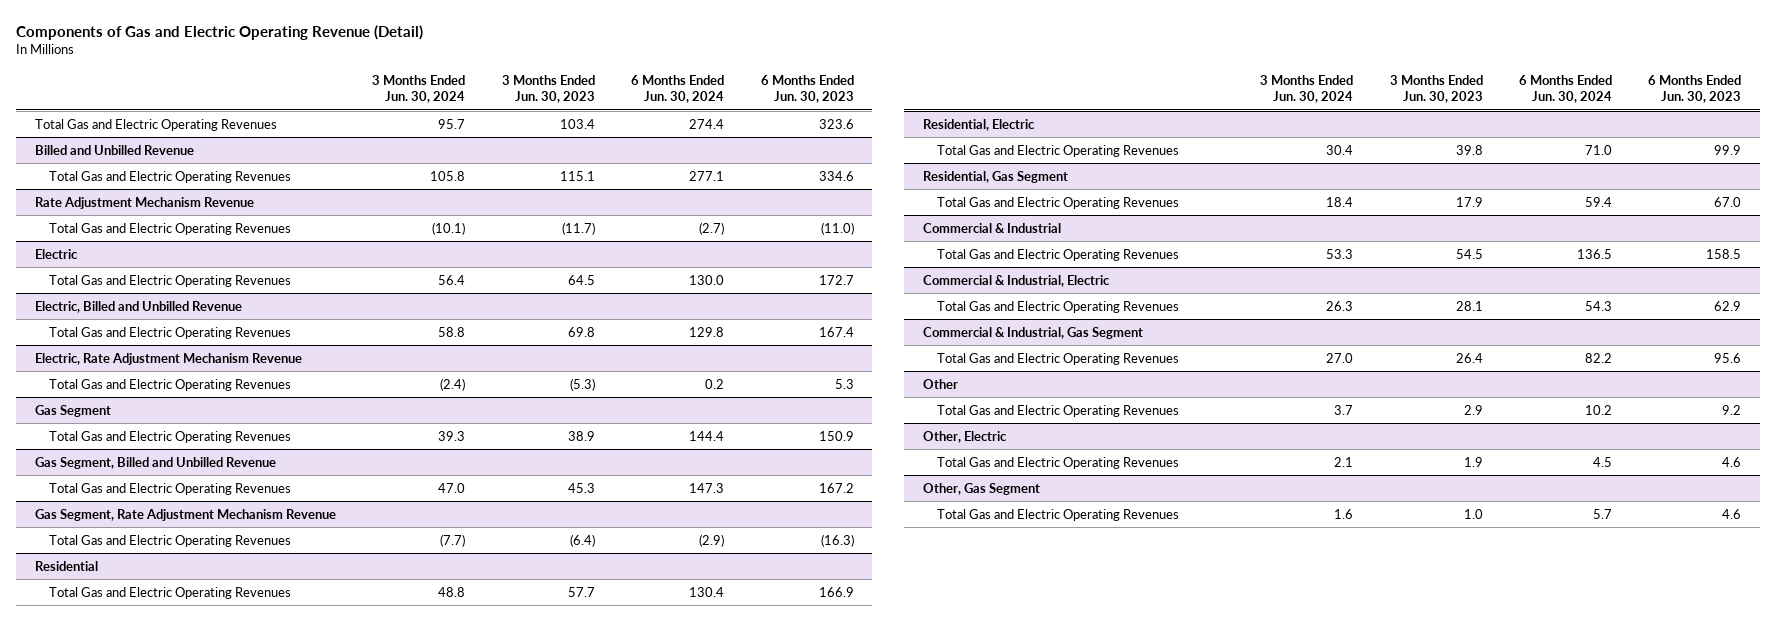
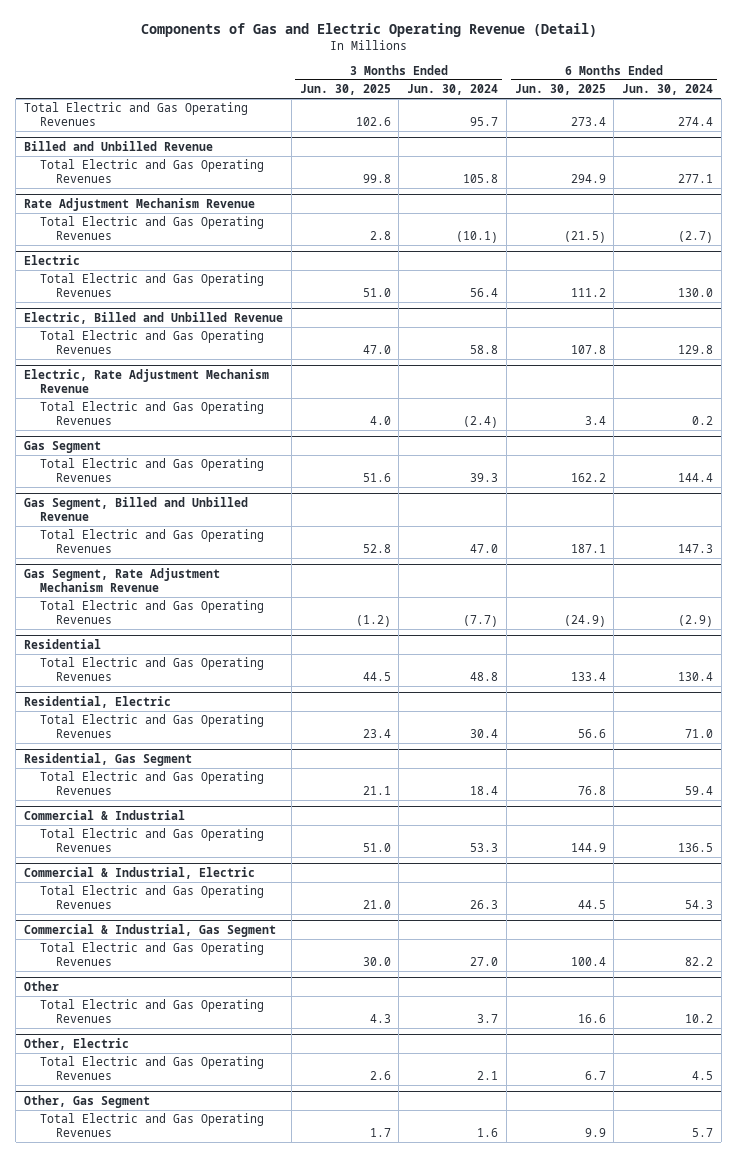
[501,75,595,104] 3 Months Ended Jun. 30, 2023 -> none
[760,75,854,104] 6 Months Ended Jun. 30, 2023 -> none
none -> [299,84,391,96] Jun. 30, 2025
none -> [514,84,606,96] Jun. 30, 2025
[34,118,277,131] Total Gas and Electric Operating Revenues -> [24,102,249,126] Total Electric and Gas Operating Revenues
[48,170,291,183] Total Gas and Electric Operating Revenues -> [40,159,265,183] Total Electric and Gas Operating Revenues
[48,222,291,235] Total Gas and Electric Operating Revenues -> [40,216,265,240] Total Electric and Gas Operating Revenues
[48,274,291,287] Total Gas and Electric Operating Revenues -> [40,273,265,297] Total Electric and Gas Operating Revenues
[48,326,291,339] Total Gas and Electric Operating Revenues -> [40,330,265,354] Total Electric and Gas Operating Revenues
[48,378,291,391] Total Gas and Electric Operating Revenues -> [40,401,265,425] Total Electric and Gas Operating Revenues
[48,430,291,443] Total Gas and Electric Operating Revenues -> [40,458,265,482] Total Electric and Gas Operating Revenues
[48,482,291,495] Total Gas and Electric Operating Revenues -> [40,529,265,553] Total Electric and Gas Operating Revenues
[48,534,291,547] Total Gas and Electric Operating Revenues -> [40,600,265,624] Total Electric and Gas Operating Revenues
[48,586,291,599] Total Gas and Electric Operating Revenues -> [40,657,265,681] Total Electric and Gas Operating Revenues
[936,144,1179,157] Total Gas and Electric Operating Revenues -> [40,714,265,738] Total Electric and Gas Operating Revenues
[936,196,1179,209] Total Gas and Electric Operating Revenues -> [40,771,265,795] Total Electric and Gas Operating Revenues
[936,248,1179,261] Total Gas and Electric Operating Revenues -> [40,828,265,852] Total Electric and Gas Operating Revenues
[936,300,1179,313] Total Gas and Electric Operating Revenues -> [40,885,265,909] Total Electric and Gas Operating Revenues
[936,352,1179,365] Total Gas and Electric Operating Revenues -> [40,942,265,966] Total Electric and Gas Operating Revenues
[936,404,1179,417] Total Gas and Electric Operating Revenues -> [40,999,265,1023] Total Electric and Gas Operating Revenues
[936,456,1179,469] Total Gas and Electric Operating Revenues -> [40,1056,265,1080] Total Electric and Gas Operating Revenues
[936,508,1179,521] Total Gas and Electric Operating Revenues -> [40,1113,265,1137] Total Electric and Gas Operating Revenues

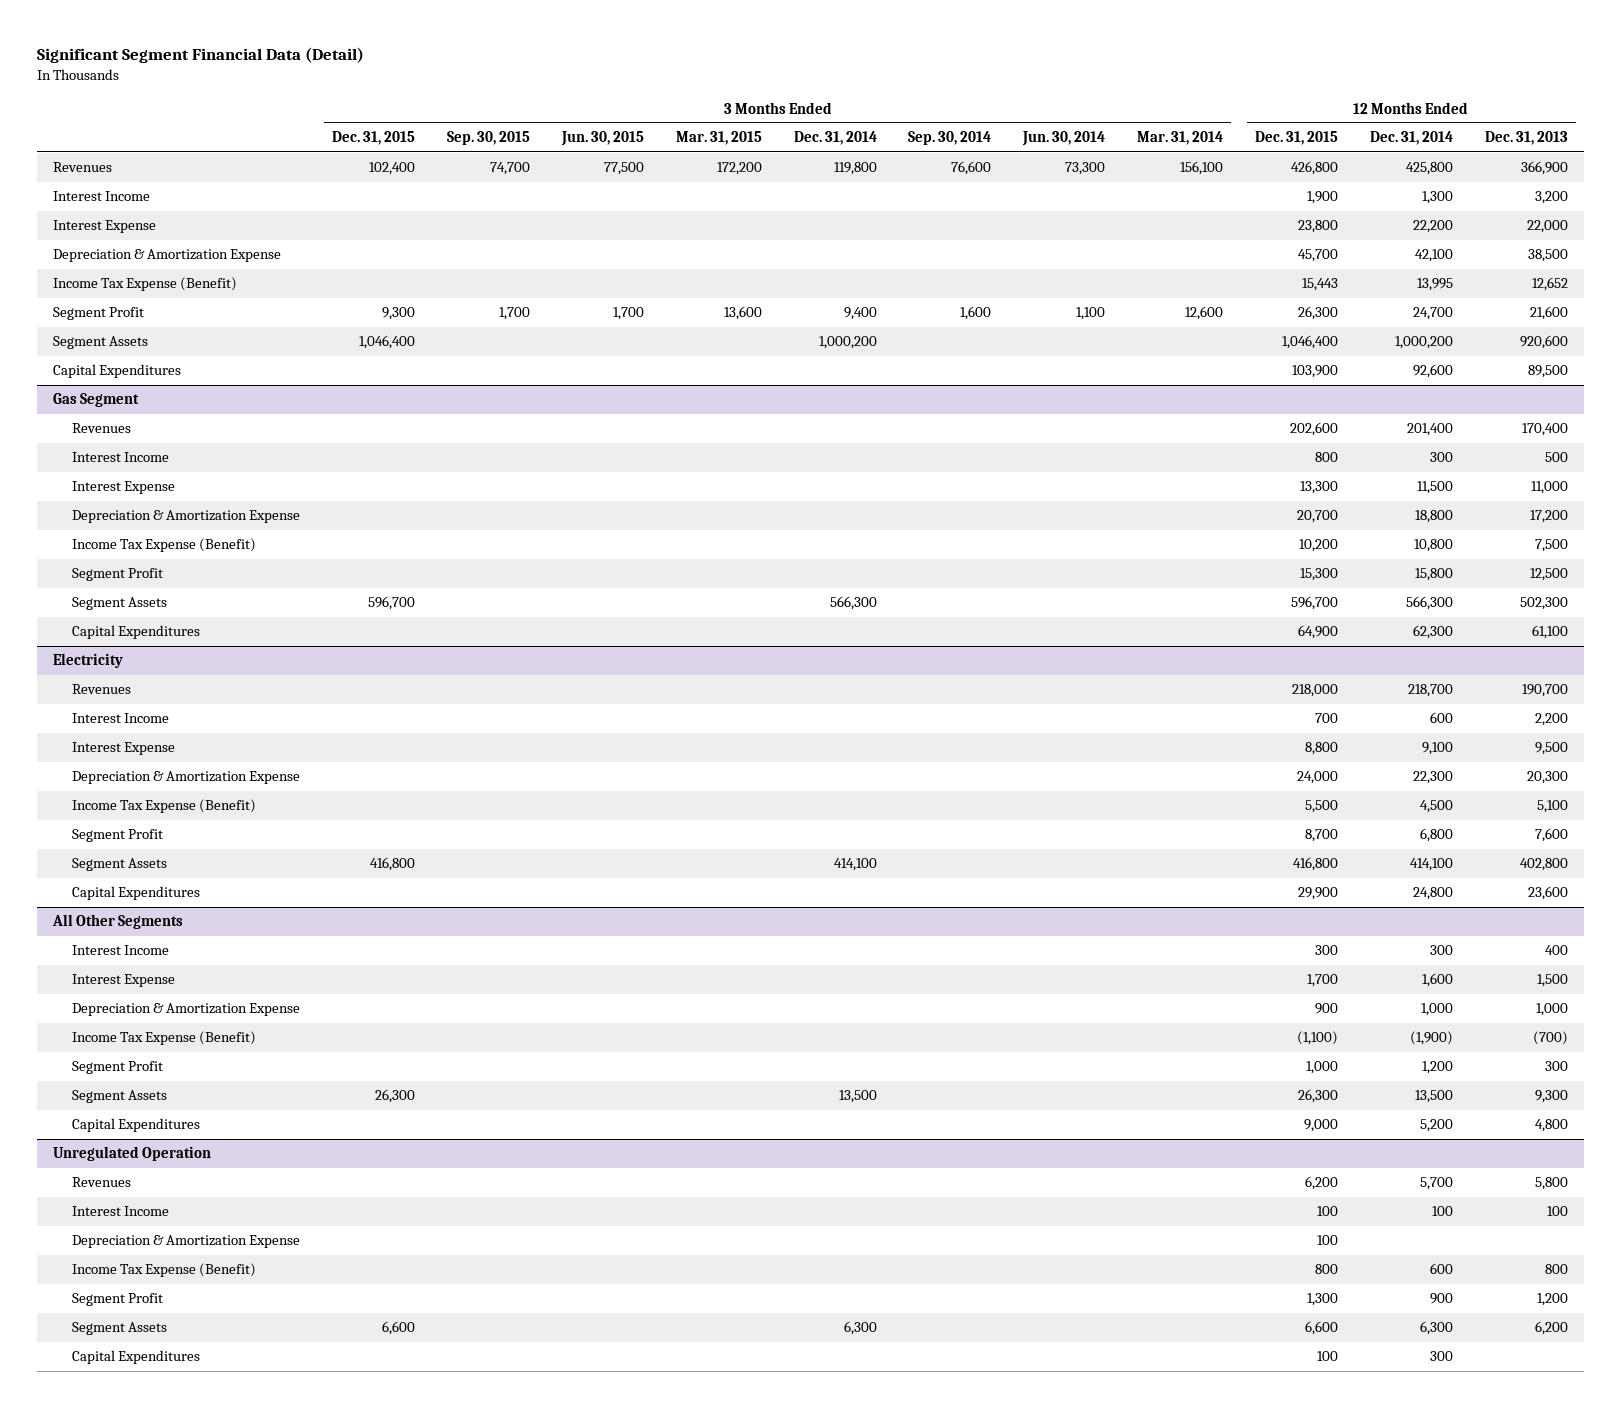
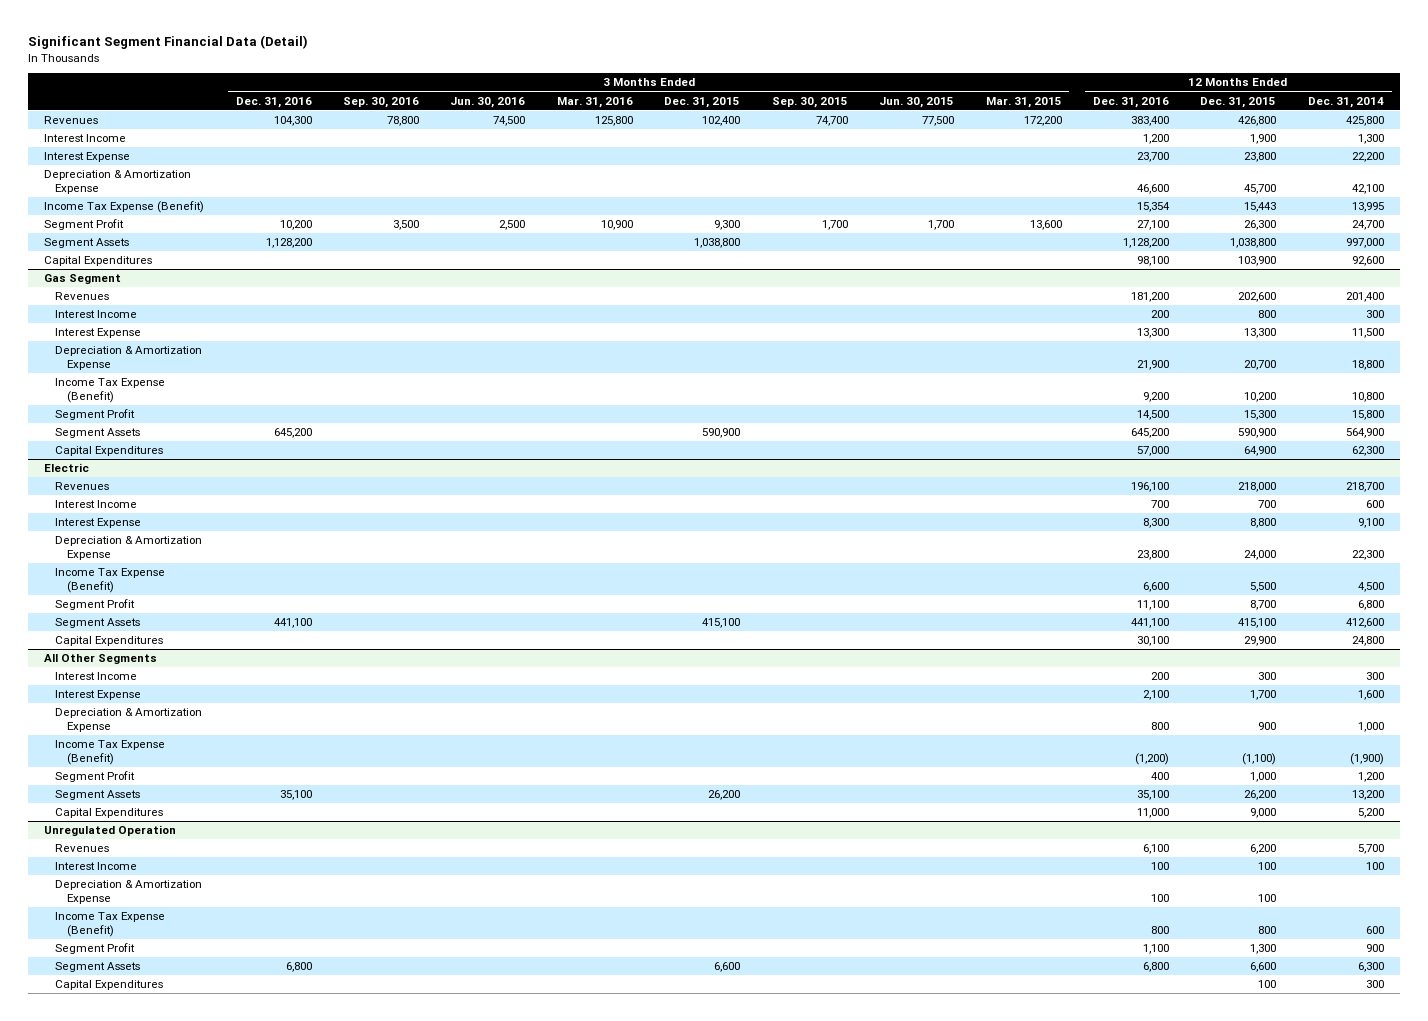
[793,131,877,146] Dec. 31, 2014 -> none
[908,131,992,146] Sep. 30, 2014 -> none
[1022,131,1106,147] Jun. 30, 2014 -> none
[1137,131,1224,146] Mar. 31, 2014 -> none
[1484,131,1568,146] Dec. 31, 2013 -> none
none -> [235,96,312,108] Dec. 31, 2016
none -> [342,96,419,108] Sep. 30, 2016
none -> [450,96,526,108] Jun. 30, 2016
none -> [556,96,633,108] Mar. 31, 2016
none -> [1093,96,1170,108] Dec. 31, 2016
[359,335,416,350] 1,046,400 -> [694,238,741,249] 1,038,800
[1282,335,1339,350] 1,046,400 -> [1230,238,1277,249] 1,038,800
[1394,336,1453,350] 1,000,200 -> [1345,238,1384,249] 997,000
[368,596,416,611] 596,700 -> [702,428,741,439] 590,900
[1291,596,1339,611] 596,700 -> [1238,428,1277,439] 590,900
[1405,596,1453,611] 566,300 -> [1345,428,1384,439] 564,900
[52,653,123,669] Electricity -> none
none -> [44,463,90,473] Electric
[370,857,416,872] 416,800 -> [702,618,741,629] 415,100
[1293,857,1339,872] 416,800 -> [1238,618,1277,629] 415,100
[1409,858,1453,872] 414,100 -> [1345,618,1384,629] 412,600
[375,1089,416,1104] 26,300 -> [708,790,741,801] 26,200
[1298,1089,1339,1104] 26,300 -> [1244,790,1277,801] 26,200
[1414,1090,1453,1104] 13,500 -> [1351,790,1384,801] 13,200

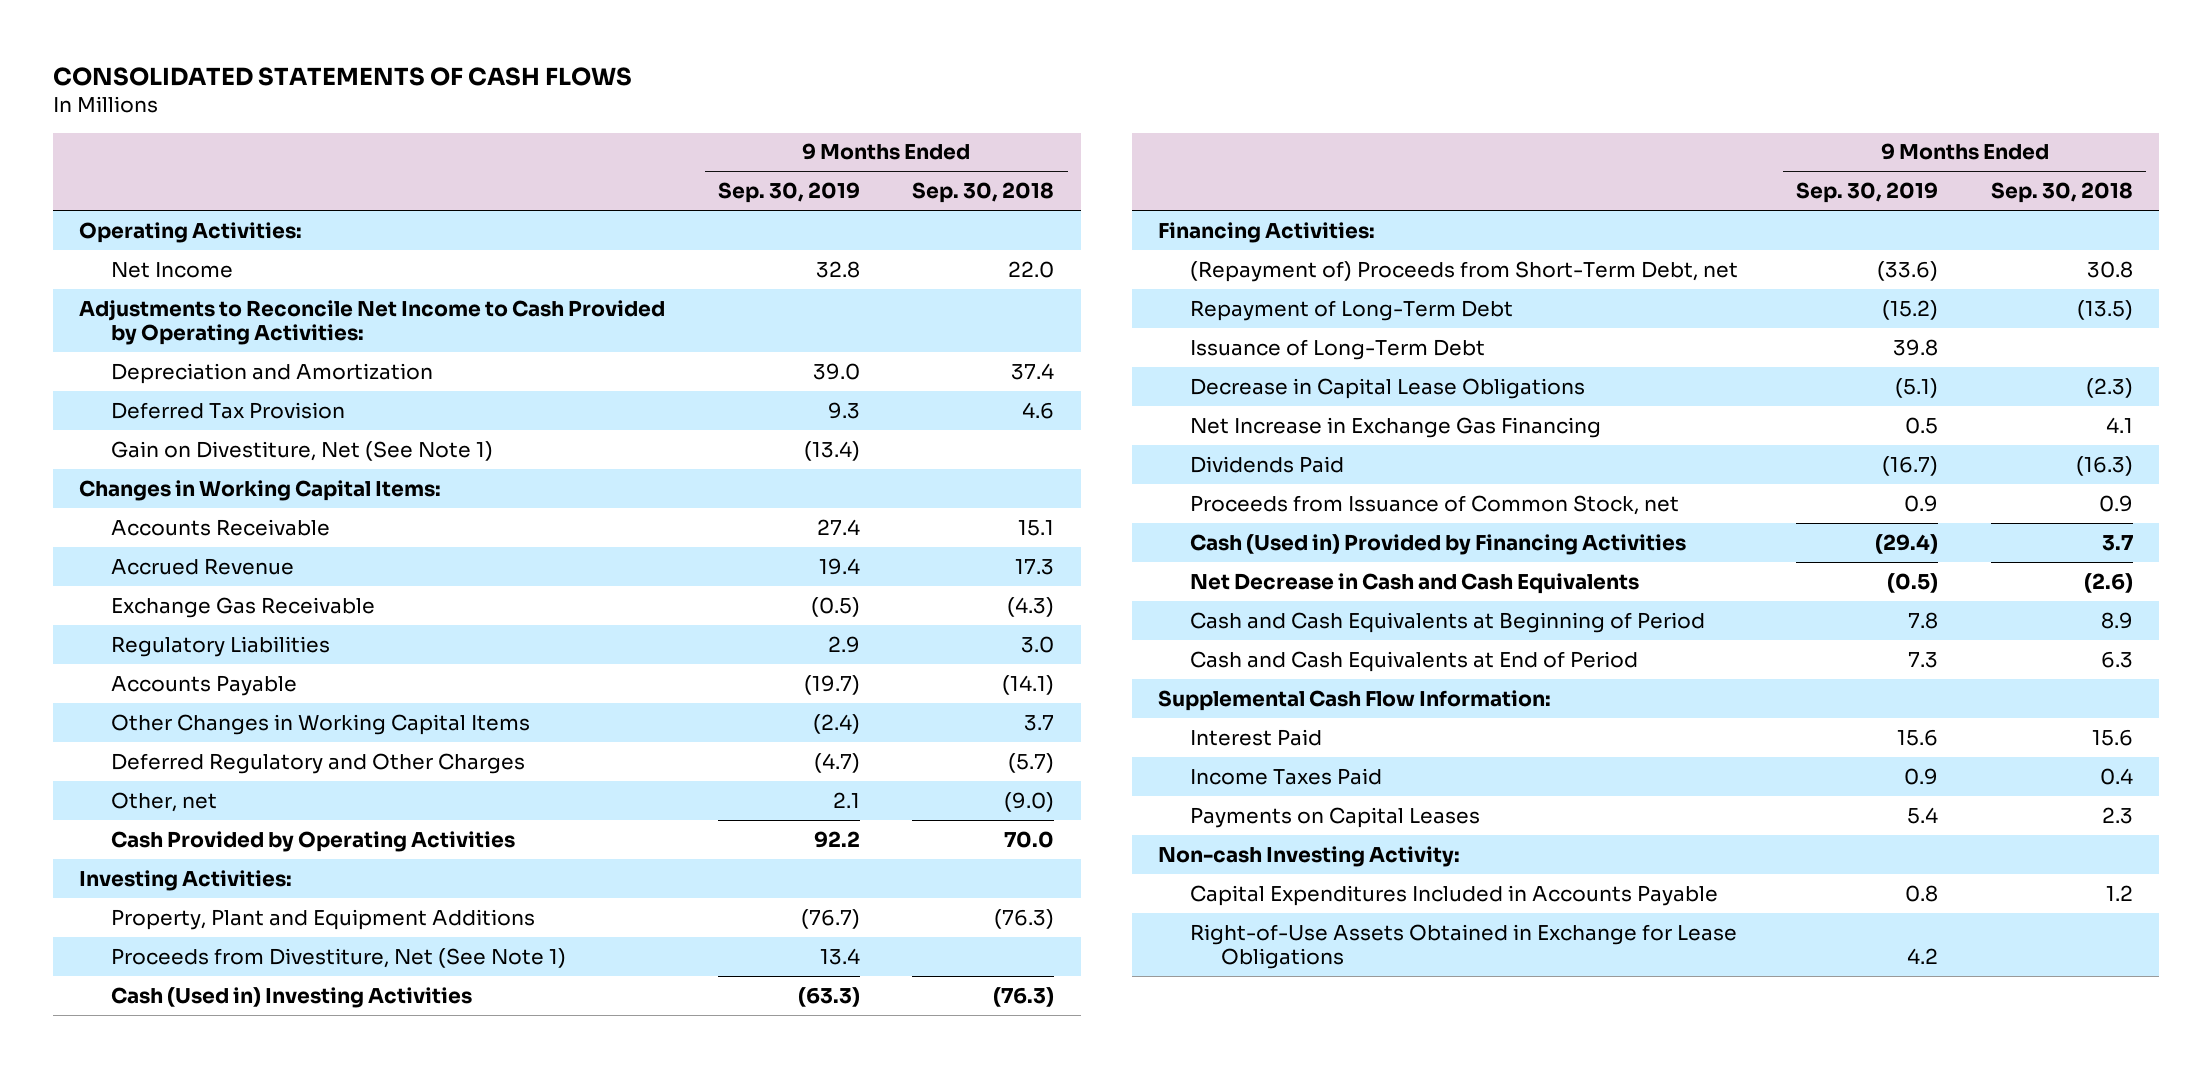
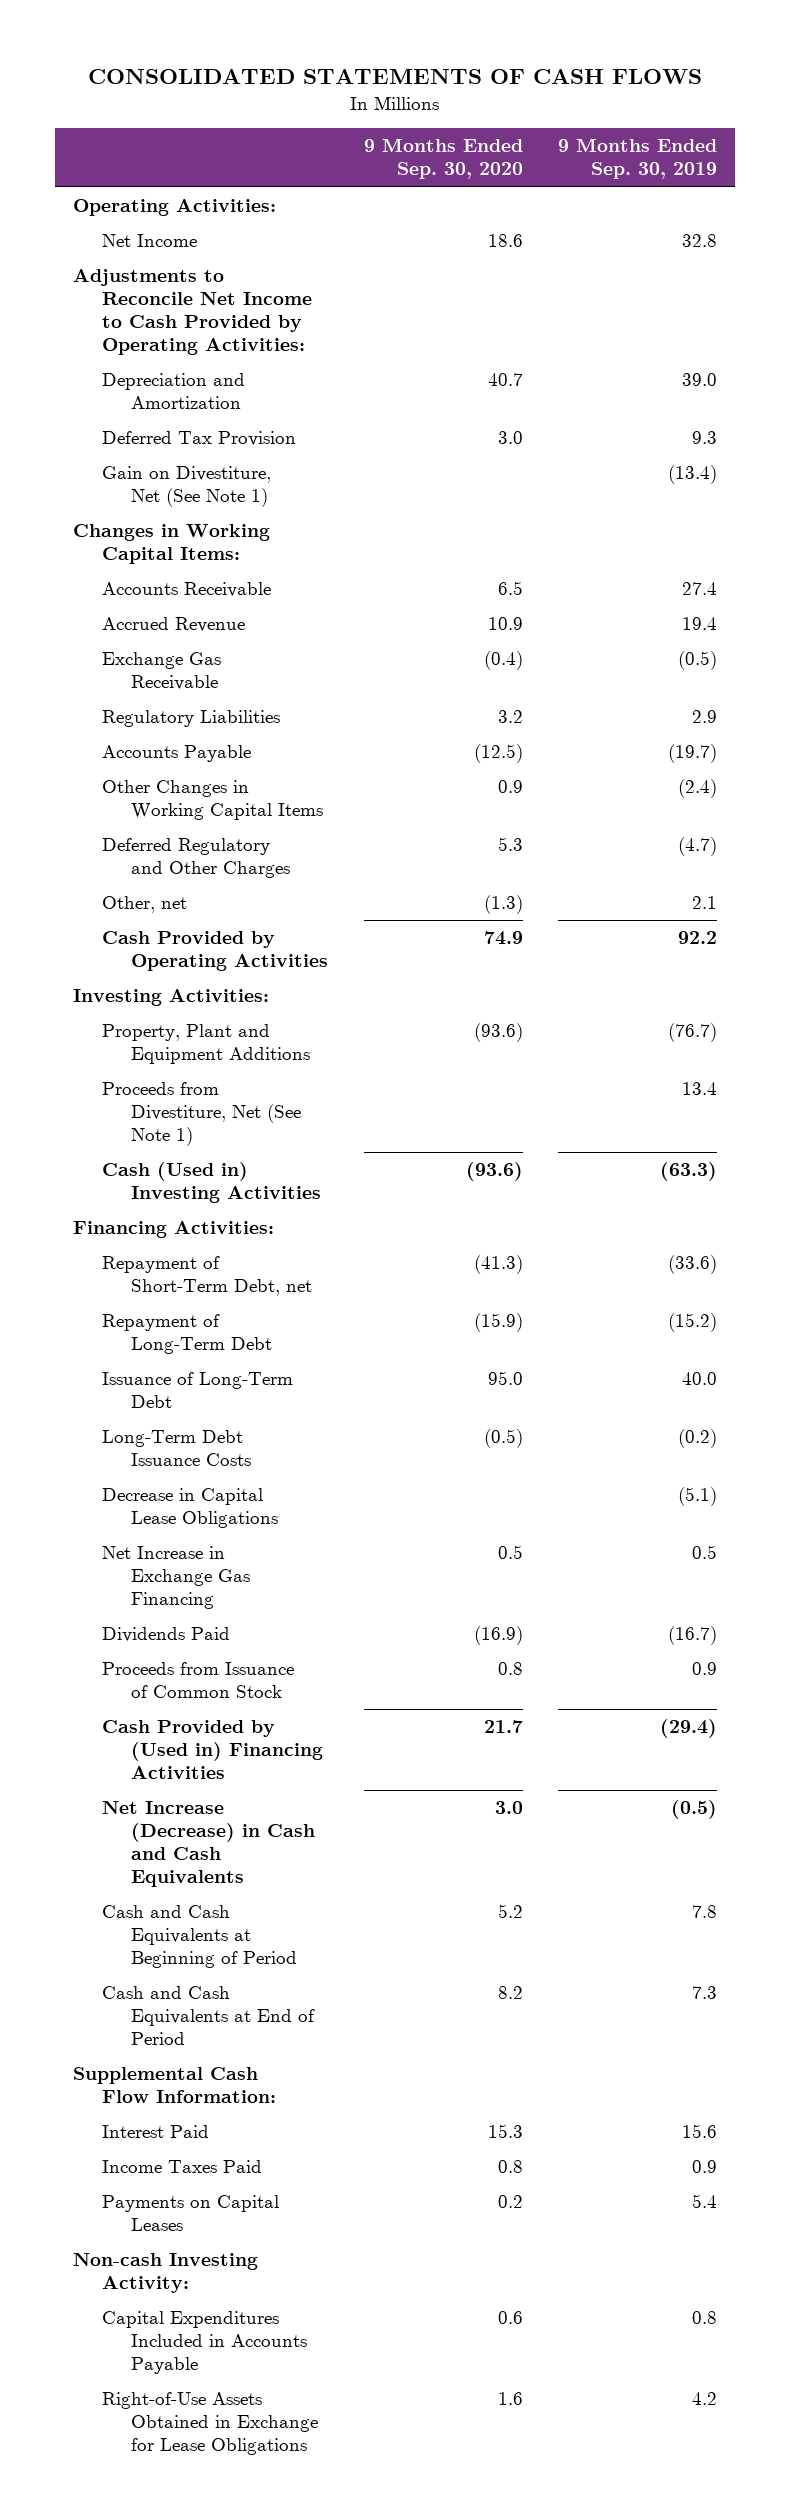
[912,182,1055,204] Sep. 30, 2018 -> none
none -> [363,138,523,180] 9 Months Ended Sep. 30, 2020
[1189,260,1738,282] (Repayment of) Proceeds from Short-Term Debt, net -> [102,1256,313,1297] Repayment of Short-Term Debt, net
[1893,338,1939,356] 39.8 -> [682,1372,718,1386] 40.0
none -> [102,1430,252,1467] Long-Term Debt Issuance Costs
[1189,494,1679,515] Proceeds from Issuance of Common Stock, net -> [102,1662,295,1699] Proceeds from Issuance of Common Stock
[1189,533,1686,555] Cash (Used in) Provided by Financing Activities -> [102,1720,324,1780] Cash Provided by (Used in) Financing Activities
[1189,572,1639,594] Net Decrease in Cash and Cash Equivalents -> [102,1801,316,1888] Net Increase (Decrease) in Cash and Cash Equivalents

